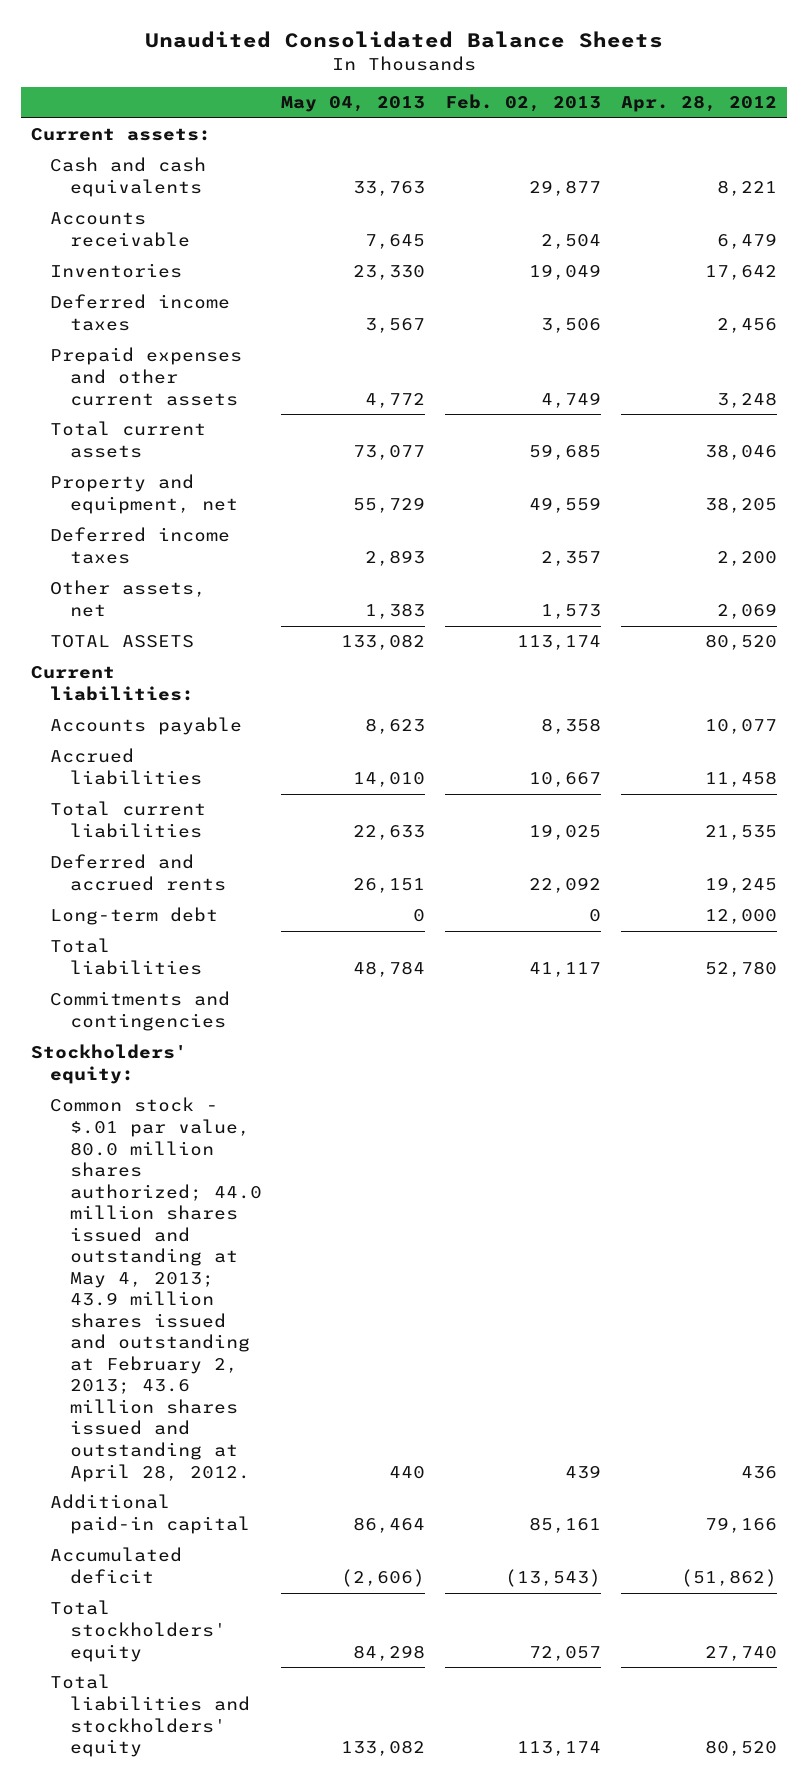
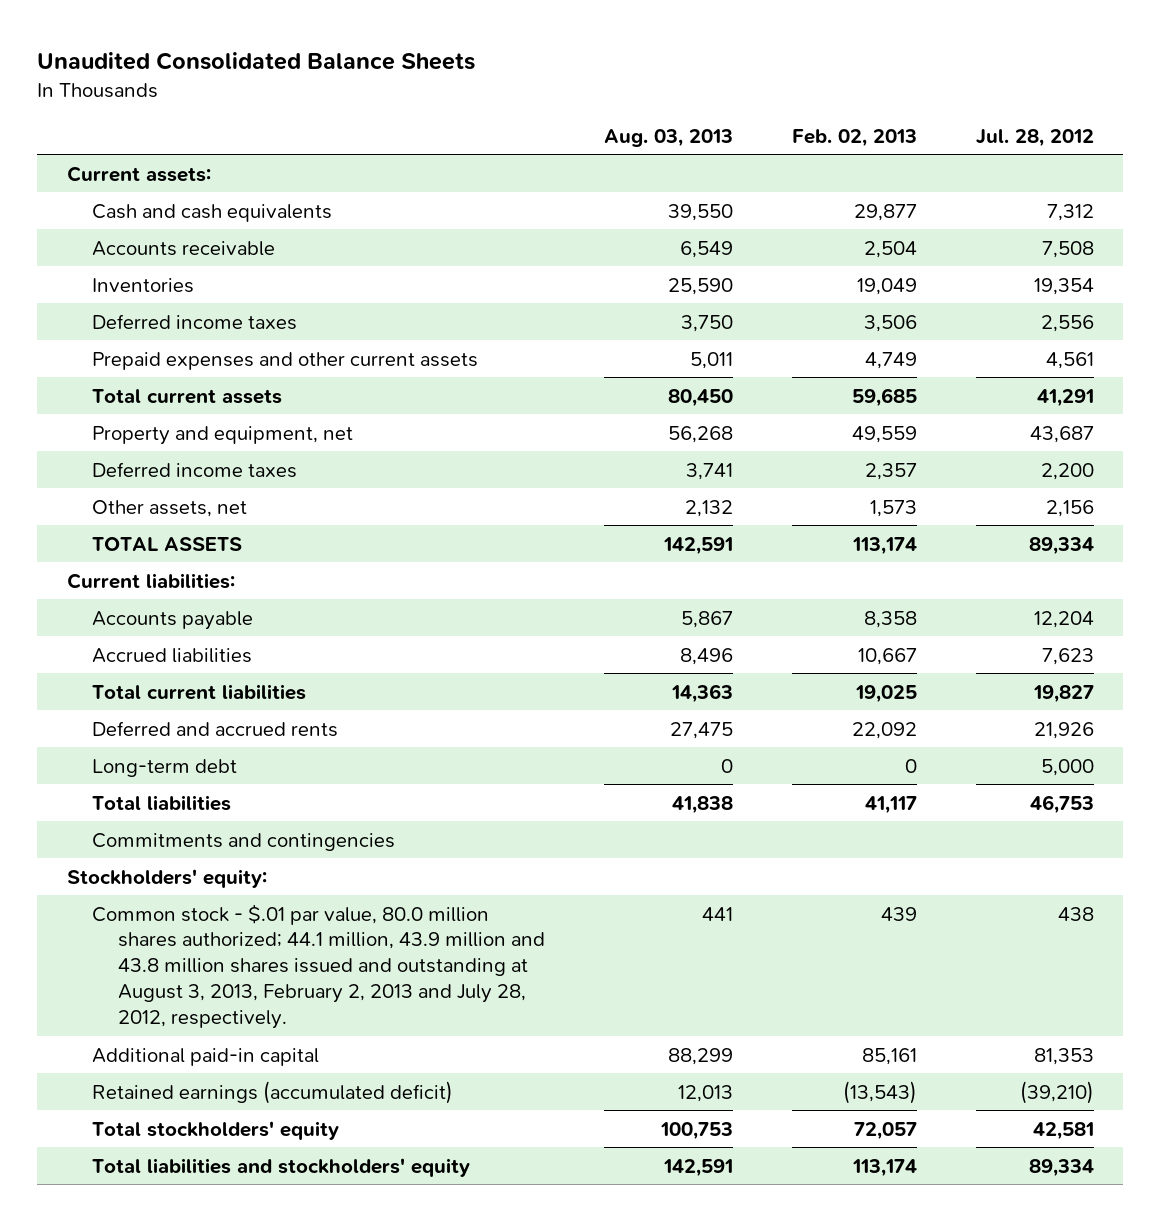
[281,96,426,113] May 04, 2013 -> none
[620,95,777,113] Apr. 28, 2012 -> none
none -> [603,128,733,147] Aug. 03, 2013
none -> [975,128,1094,147] Jul. 28, 2012
[50,1097,262,1482] Common stock - $.01 par value, 80.0 million shares authorized; 44.0 million shares issued and outstanding at May 4, 2013; 43.9 million shares issued and outstanding at February 2, 2013; 43.6 million shares issued and outstanding at April 28, 2012. -> [92,903,545,1029] Common stock - $.01 par value, 80.0 million shares authorized; 44.1 million, 43.9 million and 43.8 million shares issued and outstanding at August 3, 2013, February 2, 2013 and July 28, 2012, respectively.
[50,1547,183,1585] Accumulated deficit -> [92,1080,454,1104] Retained earnings (accumulated deficit)

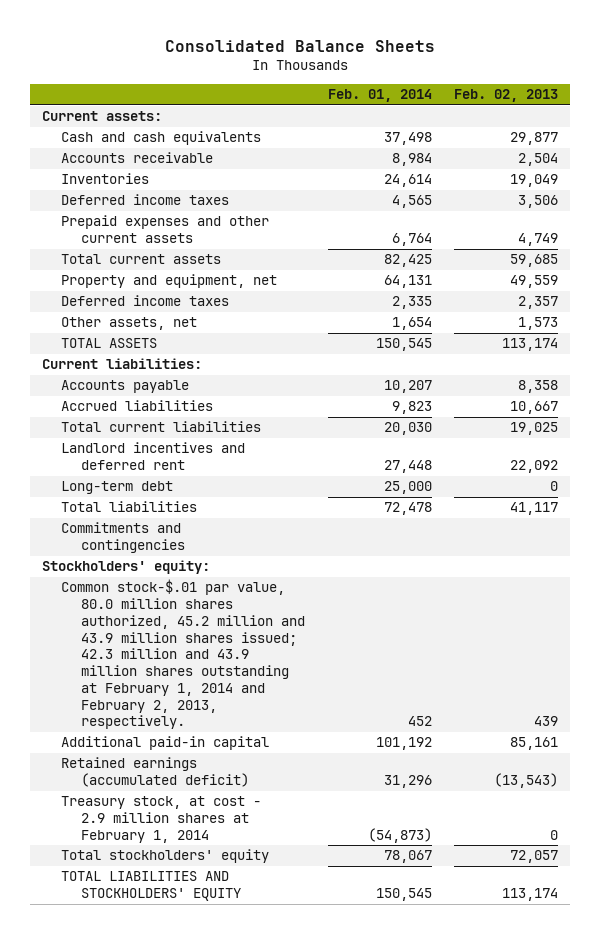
[37,51,476,70] Unaudited Consolidated Balance Sheets -> [164,39,435,52] Consolidated Balance Sheets
[603,128,733,147] Aug. 03, 2013 -> none
[975,128,1094,147] Jul. 28, 2012 -> none
none -> [327,89,432,103] Feb. 01, 2014
[92,720,339,737] Deferred and accrued rents -> [61,442,246,471] Landlord incentives and deferred rent
[92,903,545,1029] Common stock - $.01 par value, 80.0 million shares authorized; 44.1 million, 43.9 million and 43.8 million shares issued and outstanding at August 3, 2013, February 2, 2013 and July 28, 2012, respectively. -> [61,579,306,730] Common stock-$.01 par value, 80.0 million shares authorized, 45.2 million and 43.9 million shares issued; 42.3 million and 43.9 million shares outstanding at February 1, 2014 and February 2, 2013, respectively.
none -> [61,796,262,843] Treasury stock, at cost - 2.9 million shares at February 1, 2014
[92,1157,471,1177] Total liabilities and stockholders' equity -> [61,871,242,902] TOTAL LIABILITIES AND STOCKHOLDERS' EQUITY

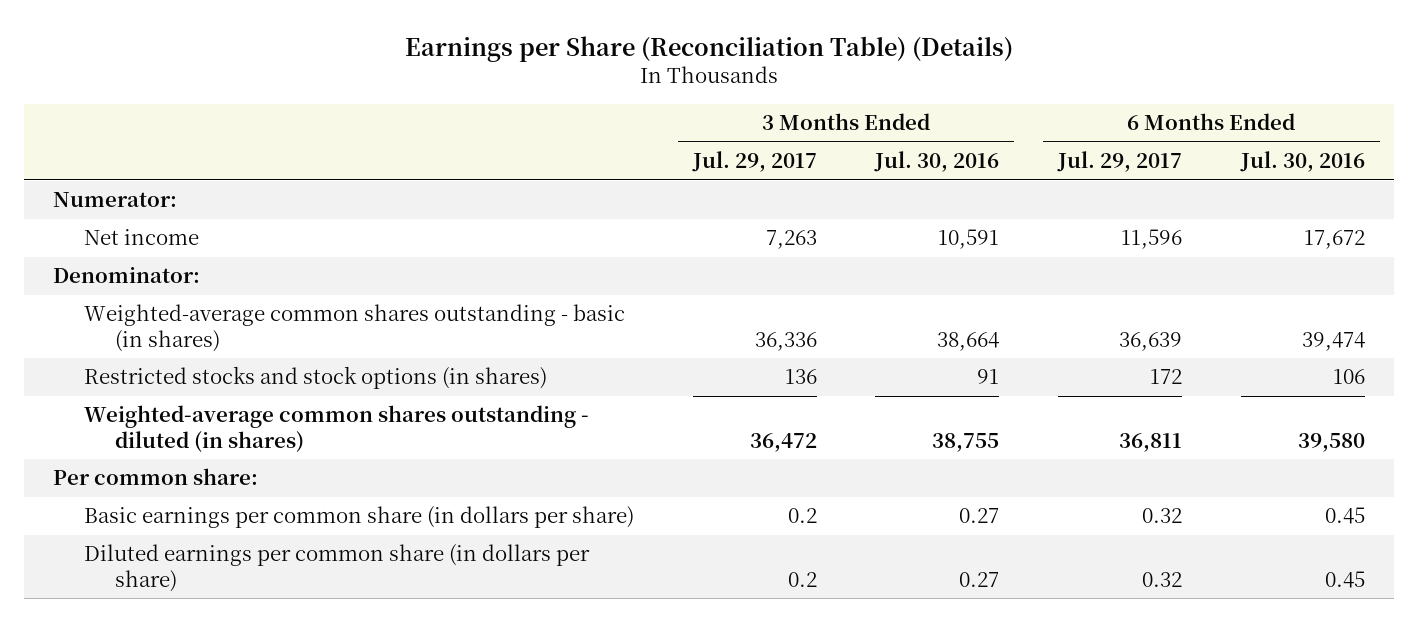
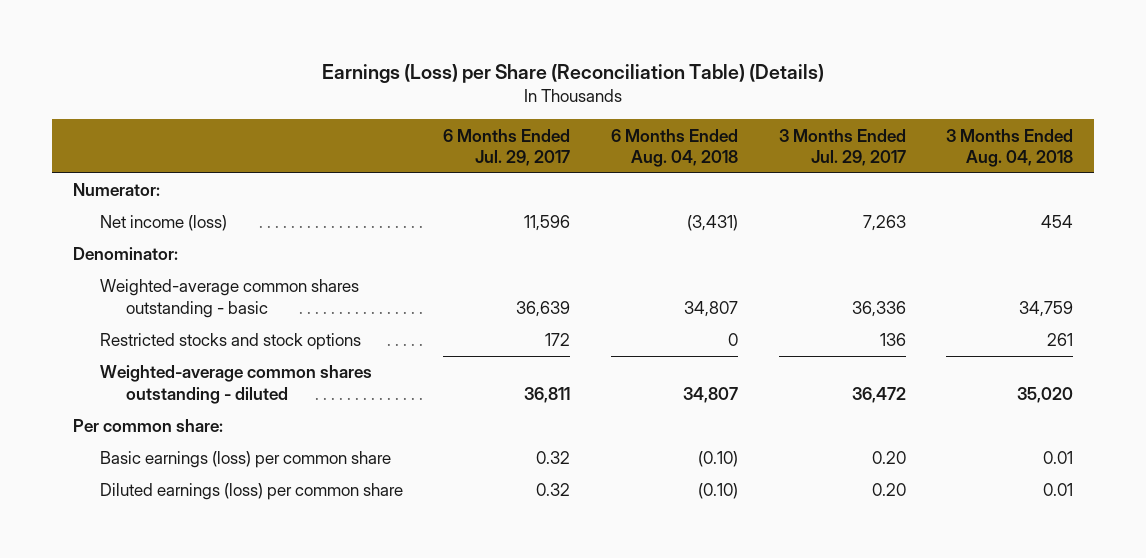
[405,35,1014,62] Earnings per Share (Reconciliation Table) (Details) -> [321,63,824,83] Earnings (Loss) per Share (Reconciliation Table) (Details)
[874,151,1000,173] Jul. 30, 2016 -> none
[1239,151,1365,173] Jul. 30, 2016 -> none
none -> [610,128,738,167] 6 Months Ended Aug. 04, 2018
none -> [946,128,1074,167] 3 Months Ended Aug. 04, 2018
[83,229,199,246] Net income -> [99,215,227,232] Net income (loss)
[83,304,625,352] Weighted-average common shares outstanding - basic (in shares) -> [99,279,359,318] Weighted-average common shares outstanding - basic
[83,366,547,390] Restricted stocks and stock options (in shares) -> [99,333,361,351] Restricted stocks and stock options
[83,405,589,453] Weighted-average common shares outstanding - diluted (in shares) -> [99,365,372,404] Weighted-average common shares outstanding - diluted
[83,506,634,529] Basic earnings per common share (in dollars per share) -> [99,451,391,469] Basic earnings (loss) per common share
[787,508,817,524] 0.2 -> [871,451,906,465] 0.20
[83,544,590,592] Diluted earnings per common share (in dollars per share) -> [99,483,403,501] Diluted earnings (loss) per common share
[787,571,817,587] 0.2 -> [871,483,906,497] 0.20

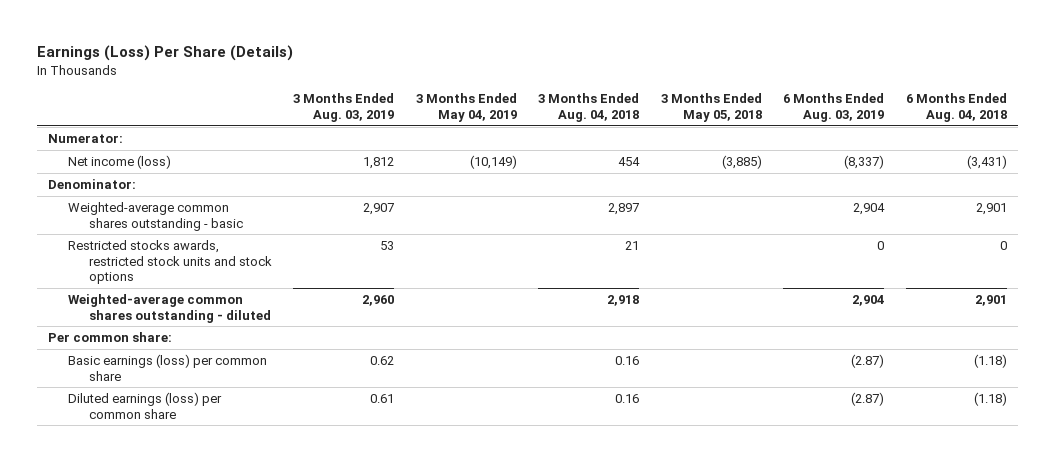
[321,63,824,83] Earnings (Loss) per Share (Reconciliation Table) (Details) -> [37,45,294,62] Earnings (Loss) Per Share (Details)
[443,128,571,166] 6 Months Ended Jul. 29, 2017 -> none
[778,128,906,166] 3 Months Ended Jul. 29, 2017 -> none
none -> [293,93,395,123] 3 Months Ended Aug. 03, 2019
none -> [415,93,517,123] 3 Months Ended May 04, 2019
none -> [660,93,762,123] 3 Months Ended May 05, 2018
none -> [783,93,885,123] 6 Months Ended Aug. 03, 2019
[683,300,738,317] 34,807 -> [975,202,1007,215] 2,901
[1019,300,1074,317] 34,759 -> [608,202,640,215] 2,897
[99,333,361,351] Restricted stocks and stock options -> [68,239,273,285] Restricted stocks awards, restricted stock units and stock options
[1047,333,1074,347] 261 -> [625,240,640,250] 21
[682,386,738,403] 34,807 -> [974,294,1007,306] 2,901
[1017,386,1074,403] 35,020 -> [607,294,640,306] 2,918
[697,451,738,468] (0.10) -> [973,353,1007,368] (1.18)
[1043,451,1074,465] 0.01 -> [615,355,640,365] 0.16
[697,483,738,500] (0.10) -> [973,391,1007,406] (1.18)
[1043,483,1074,497] 0.01 -> [615,393,640,403] 0.16

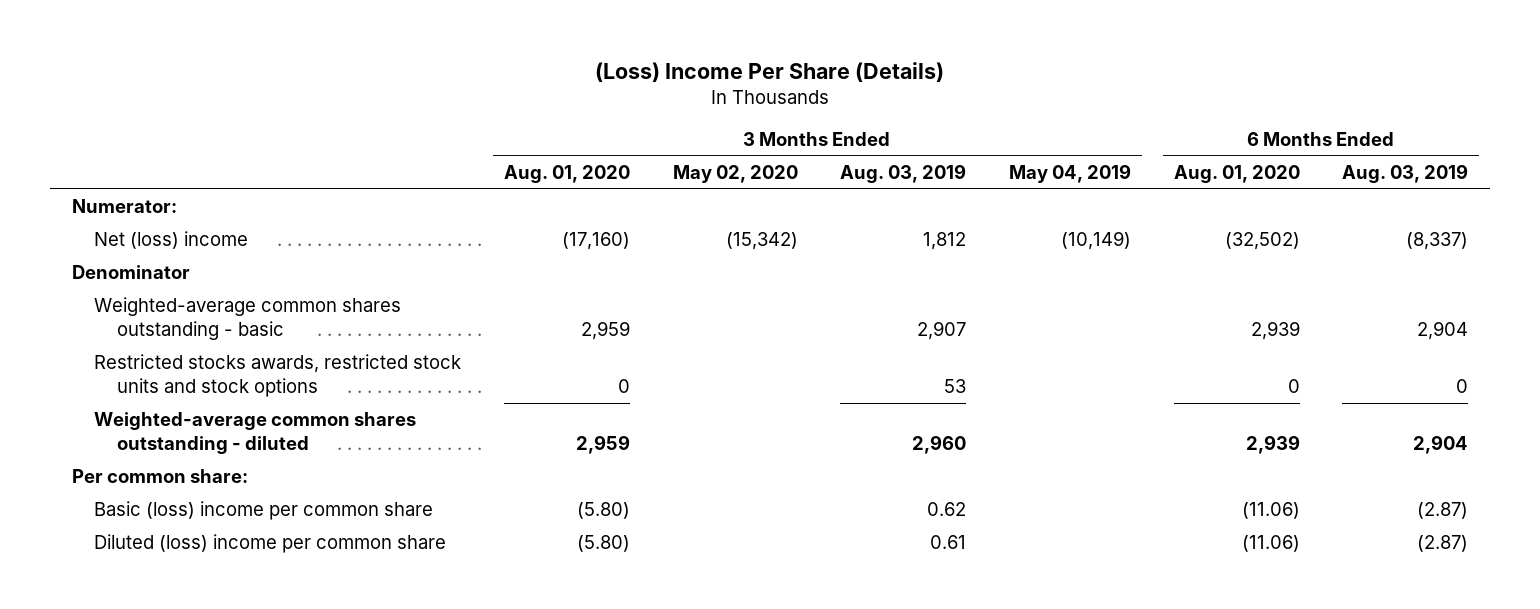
[37,45,294,62] Earnings (Loss) Per Share (Details) -> [594,62,944,83] (Loss) Income Per Share (Details)
[538,93,640,123] 3 Months Ended Aug. 04, 2018 -> none
[660,93,762,123] 3 Months Ended May 05, 2018 -> none
[905,93,1007,123] 6 Months Ended Aug. 04, 2018 -> none
none -> [503,164,630,183] Aug. 01, 2020
none -> [672,164,798,183] May 02, 2020
none -> [1173,164,1300,183] Aug. 01, 2020
[68,154,172,169] Net income (loss) -> [94,231,249,250] Net (loss) income
[47,178,136,189] Denominator: -> [71,265,190,280] Denominator
[68,353,268,381] Basic earnings (loss) per common share -> [94,501,434,521] Basic (loss) income per common share
[68,391,223,419] Diluted earnings (loss) per common share -> [94,534,447,554] Diluted (loss) income per common share

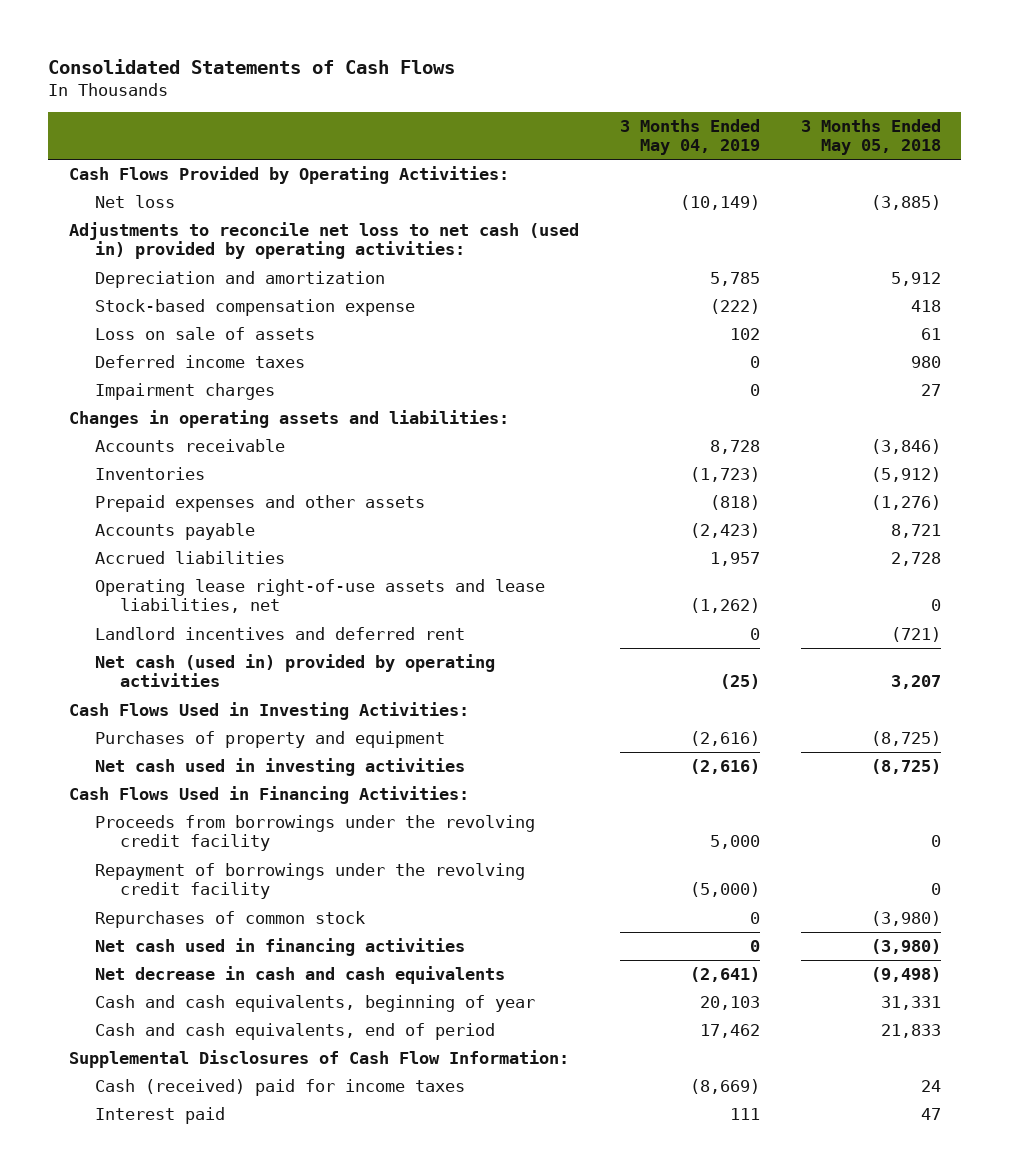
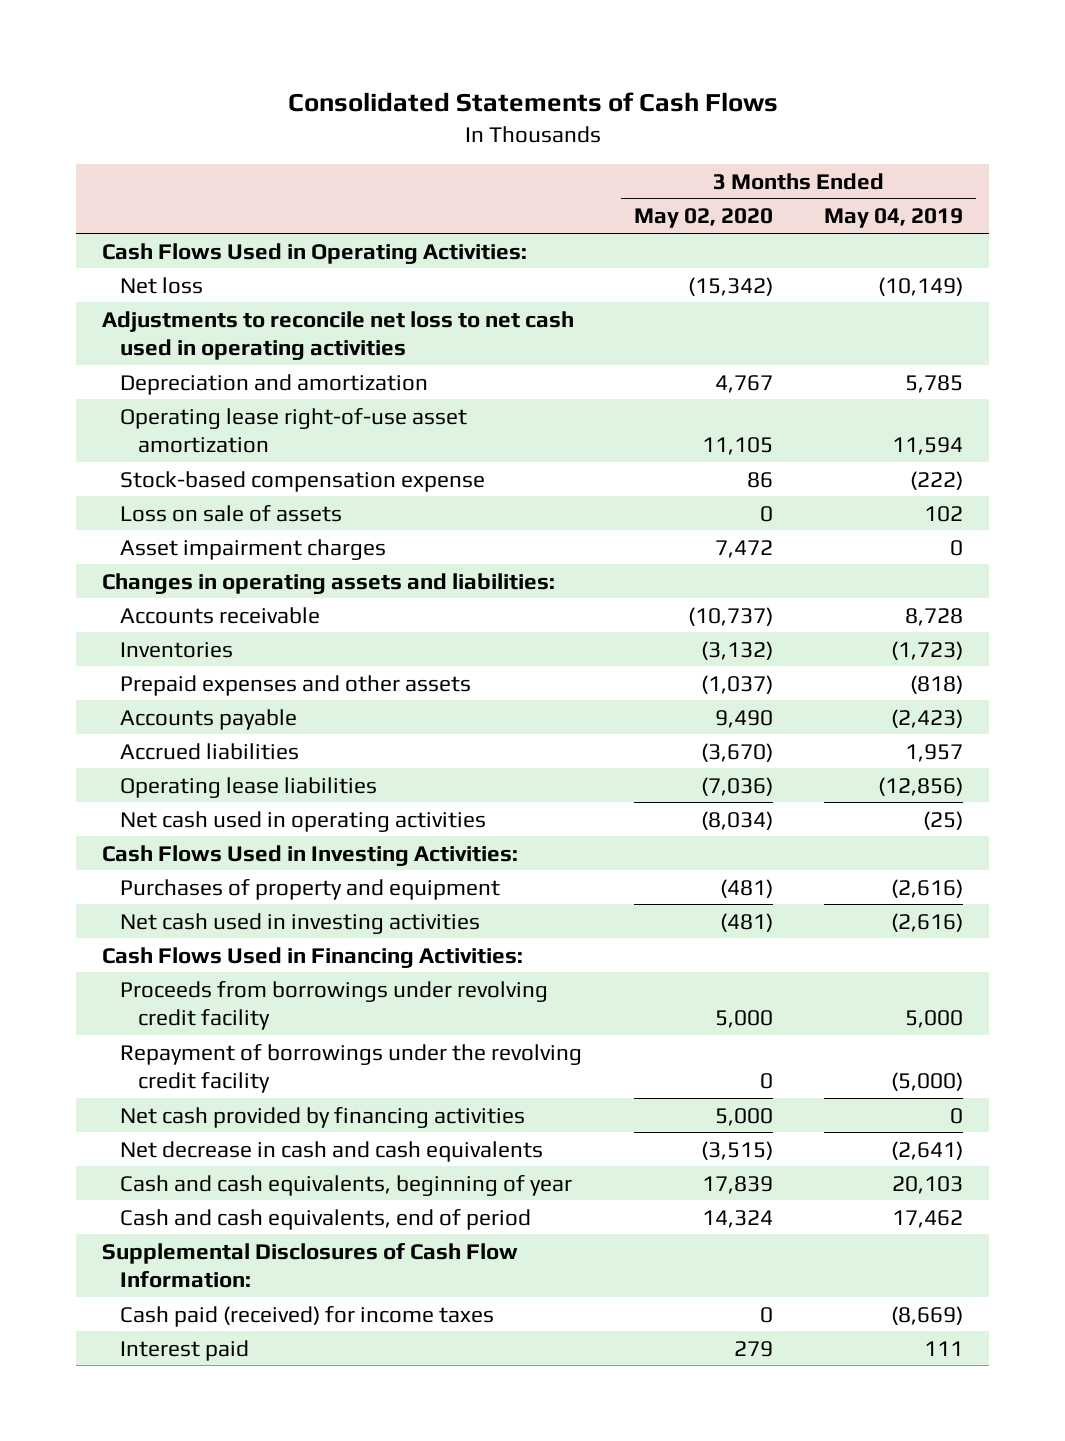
[800,118,941,156] 3 Months Ended May 05, 2018 -> none
none -> [633,208,773,229] May 02, 2020
[68,166,509,185] Cash Flows Provided by Operating Activities: -> [102,242,528,264] Cash Flows Used in Operating Activities:
[68,222,579,260] Adjustments to reconcile net loss to net cash (used in) provided by operating activities: -> [102,310,575,361] Adjustments to reconcile net loss to net cash used in operating activities
none -> [120,407,468,454] Operating lease right-of-use asset amortization
[94,355,305,369] Deferred income taxes -> none
[94,383,275,401] Impairment charges -> [120,538,387,560] Asset impairment charges
[94,579,545,614] Operating lease right-of-use assets and lease liabilities, net -> none
[94,627,465,641] Landlord incentives and deferred rent -> none
none -> [120,776,378,798] Operating lease liabilities
[94,654,495,688] Net cash (used in) provided by operating activities -> [120,810,487,832] Net cash used in operating activities
[94,815,535,852] Proceeds from borrowings under the revolving credit facility -> [120,980,549,1031] Proceeds from borrowings under revolving credit facility
[94,911,365,929] Repurchases of common stock -> none
[94,938,465,957] Net cash used in financing activities -> [120,1106,526,1128] Net cash provided by financing activities
[94,1079,465,1097] Cash (received) paid for income taxes -> [120,1305,495,1327] Cash paid (received) for income taxes

